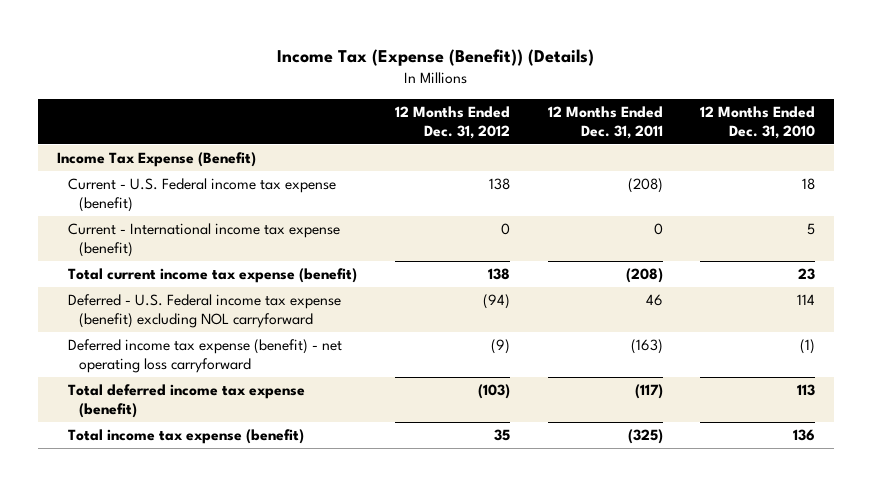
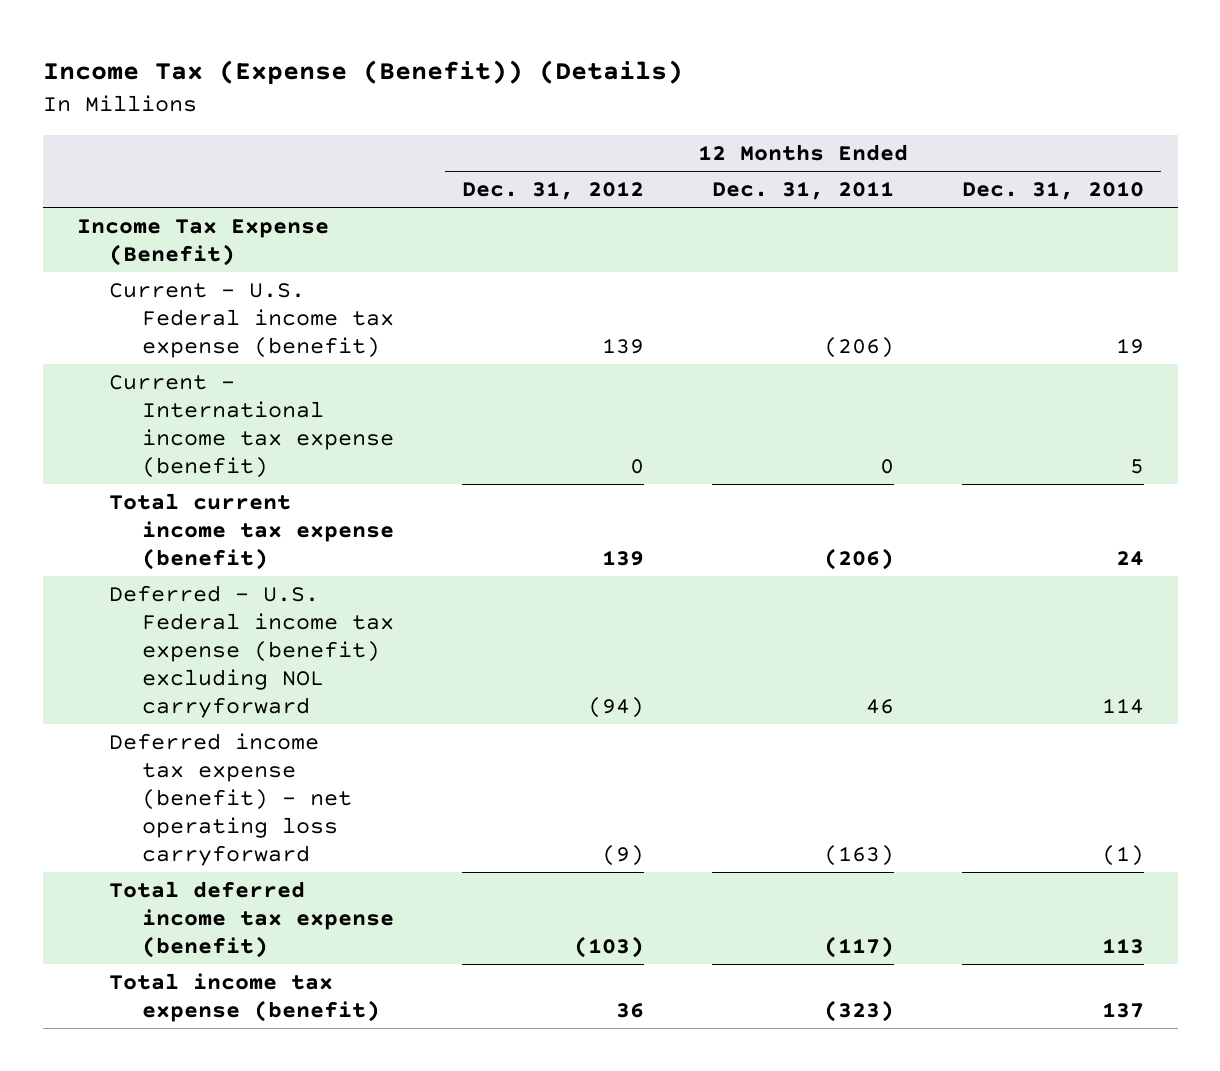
[488,178,510,191] 138 -> [601,338,644,355] 139
[627,178,663,194] (208) -> [823,337,894,359] (206)
[802,178,816,191] 18 -> [1115,338,1144,355] 19
[487,268,510,281] 138 -> [601,550,644,567] 139
[625,268,663,284] (208) -> [823,548,894,571] (206)
[798,268,816,281] 23 -> [1115,551,1144,566] 24
[493,429,510,442] 35 -> [615,1003,644,1019] 36
[627,429,663,445] (325) -> [823,1000,894,1023] (323)
[793,429,816,442] 136 -> [1101,1002,1144,1019] 137

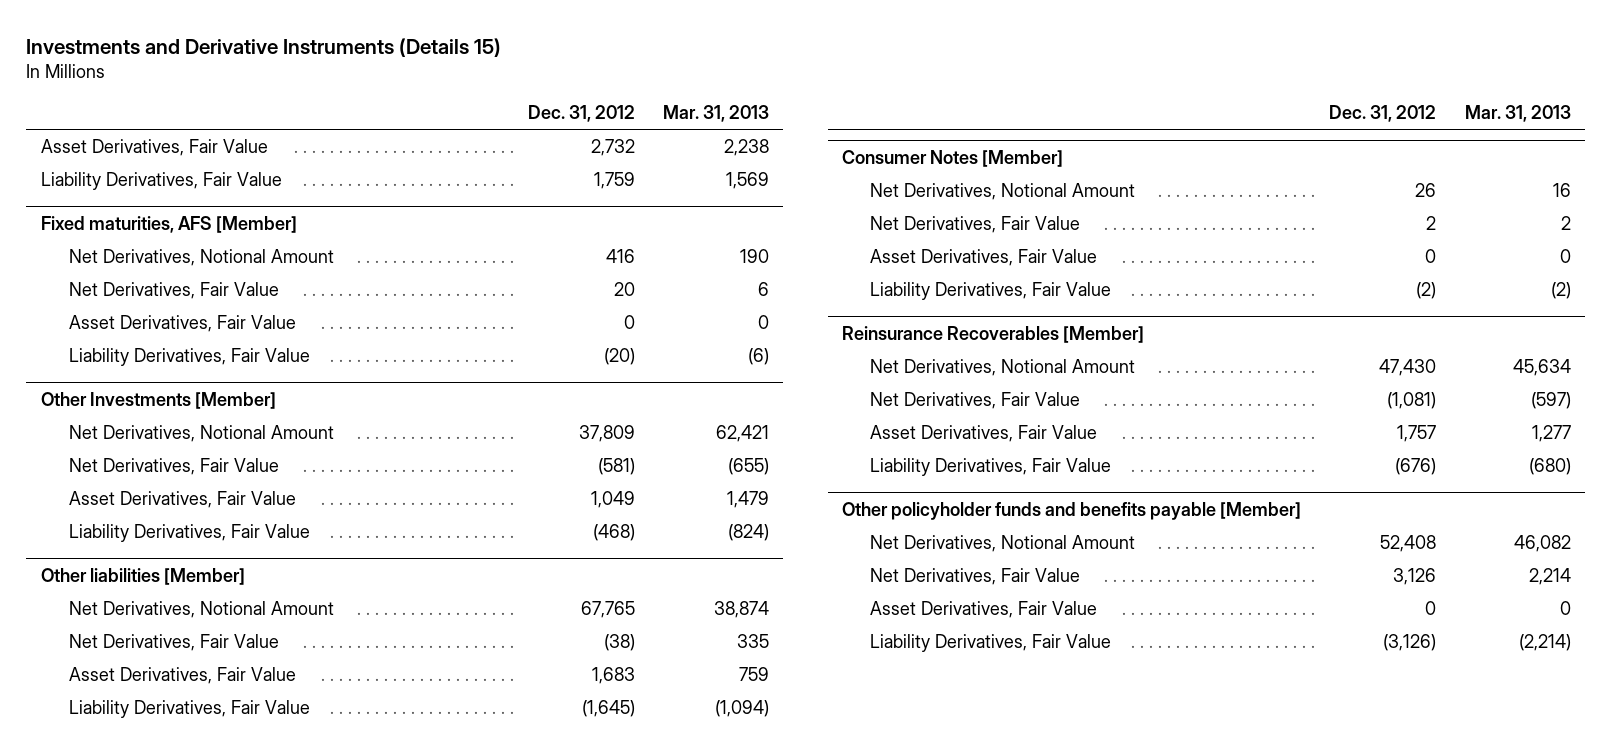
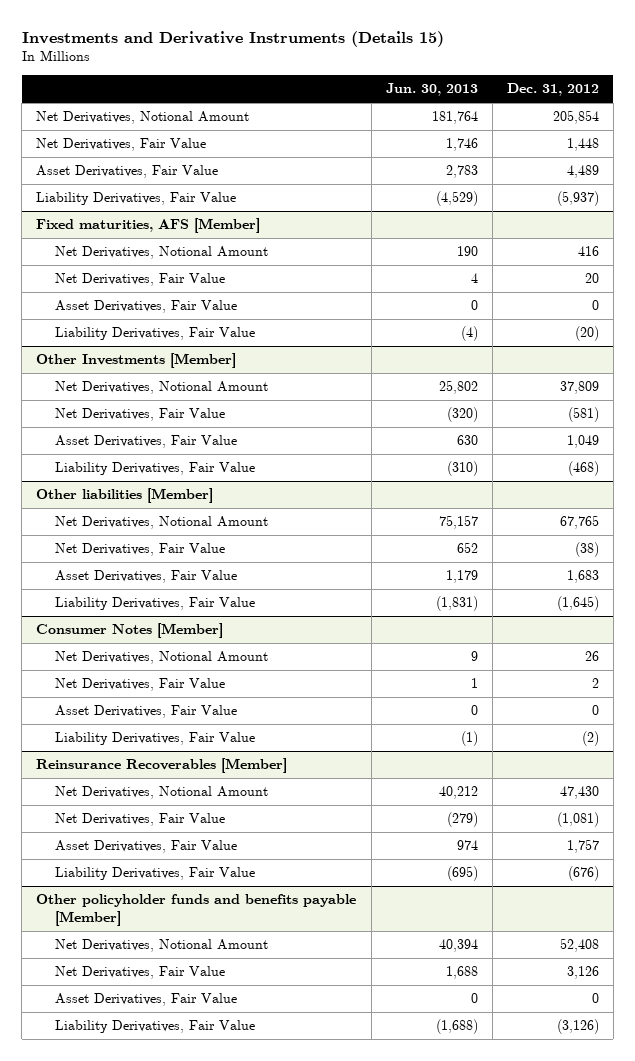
[663,105,770,123] Mar. 31, 2013 -> none
none -> [385,83,478,97] Jun. 30, 2013
none -> [36,111,250,125] Net Derivatives, Notional Amount
none -> [36,138,207,152] Net Derivatives, Fair Value
[590,138,635,156] 2,732 -> [566,165,599,179] 4,489
[593,171,635,189] 1,759 -> [556,191,599,207] (5,937)

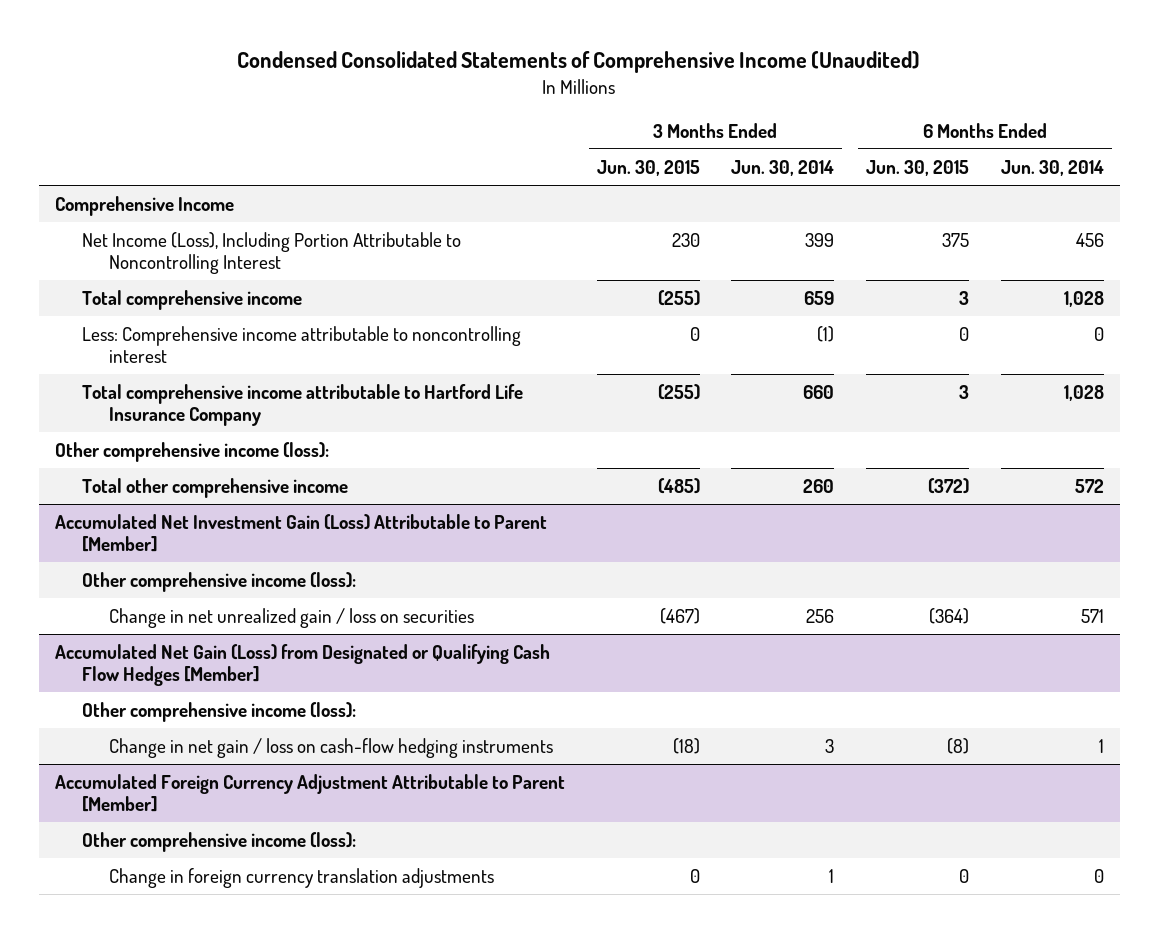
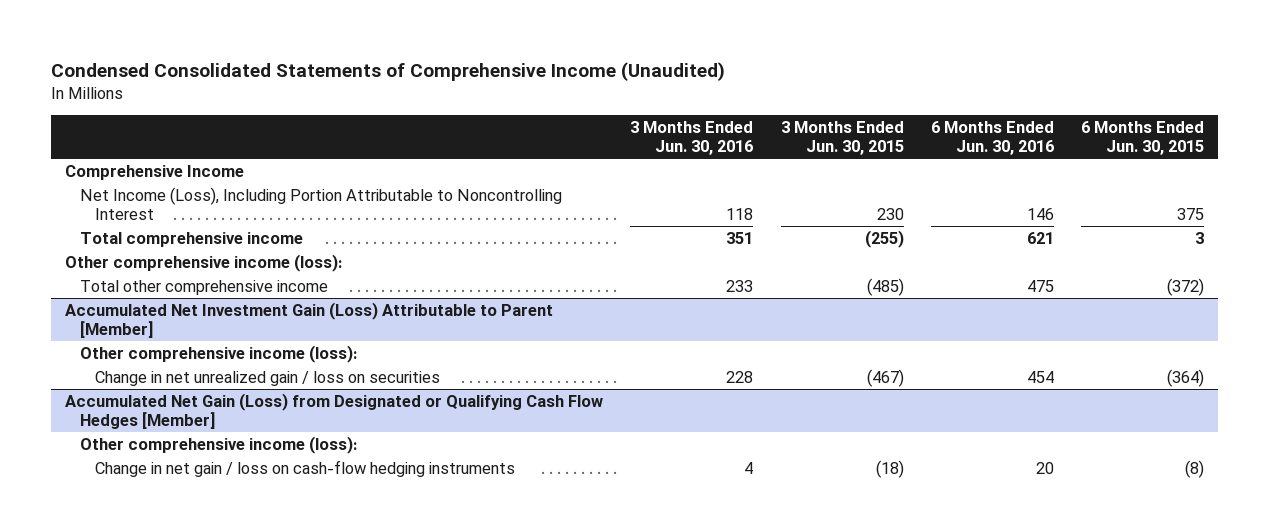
[731,159,835,176] Jun. 30, 2014 -> none
[1001,159,1105,176] Jun. 30, 2014 -> none
none -> [630,120,754,155] 3 Months Ended Jun. 30, 2016
none -> [931,120,1055,155] 6 Months Ended Jun. 30, 2016
[82,325,522,363] Less: Comprehensive income attributable to noncontrolling interest -> none
[82,383,524,426] Total comprehensive income attributable to Hartford Life Insurance Company -> none
[54,773,565,812] Accumulated Foreign Currency Adjustment Attributable to Parent [Member] -> none
[82,831,357,852] Other comprehensive income (loss): -> none
[109,867,495,888] Change in foreign currency translation adjustments -> none

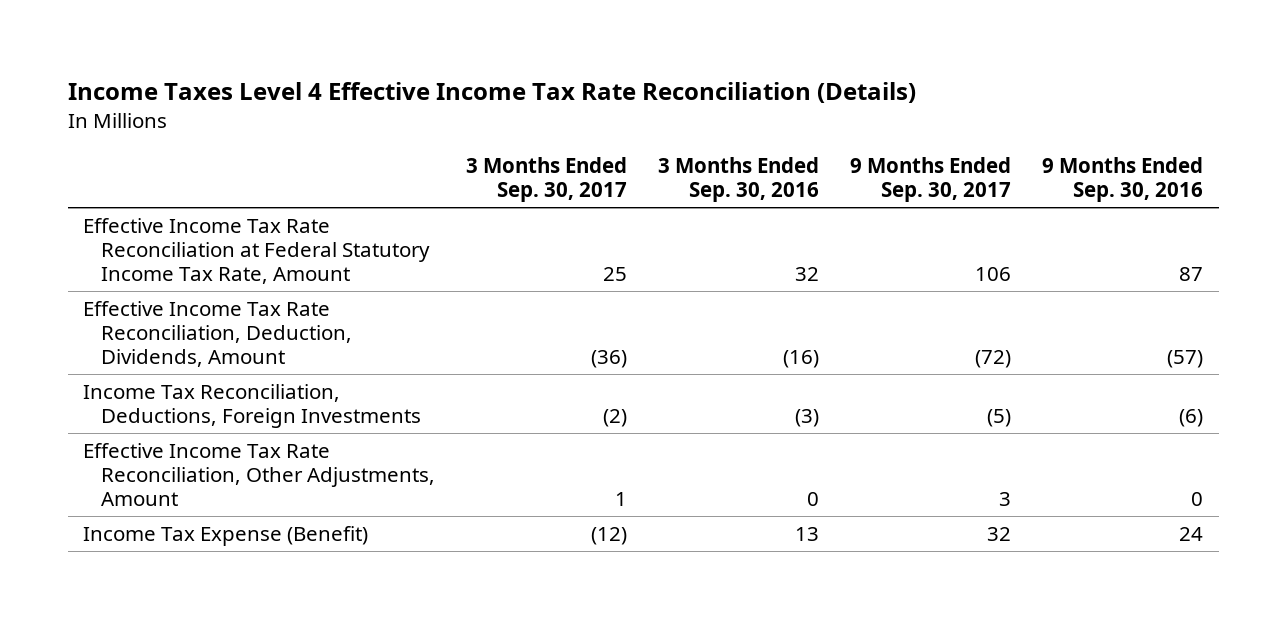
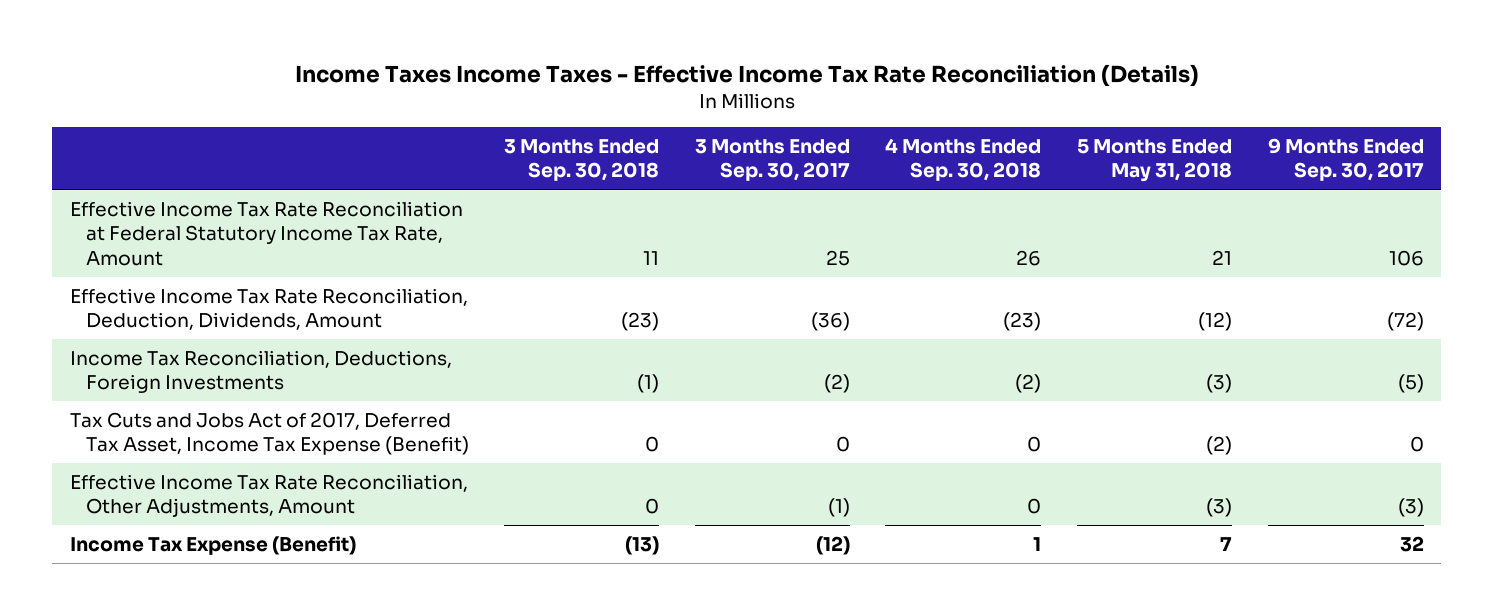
[67,81,916,103] Income Taxes Level 4 Effective Income Tax Rate Reconciliation (Details) -> [294,63,1199,87] Income Taxes Income Taxes - Effective Income Tax Rate Reconciliation (Details)
[658,157,820,203] 3 Months Ended Sep. 30, 2016 -> none
[1042,157,1204,203] 9 Months Ended Sep. 30, 2016 -> none
none -> [504,138,660,182] 3 Months Ended Sep. 30, 2018
none -> [885,137,1042,182] 4 Months Ended Sep. 30, 2018
none -> [1077,138,1233,183] 5 Months Ended May 31, 2018
none -> [70,411,469,456] Tax Cuts and Jobs Act of 2017, Deferred Tax Asset, Income Tax Expense (Benefit)
[615,491,628,506] 1 -> [827,498,850,518] (1)
[999,491,1012,506] 3 -> [1397,498,1424,518] (3)

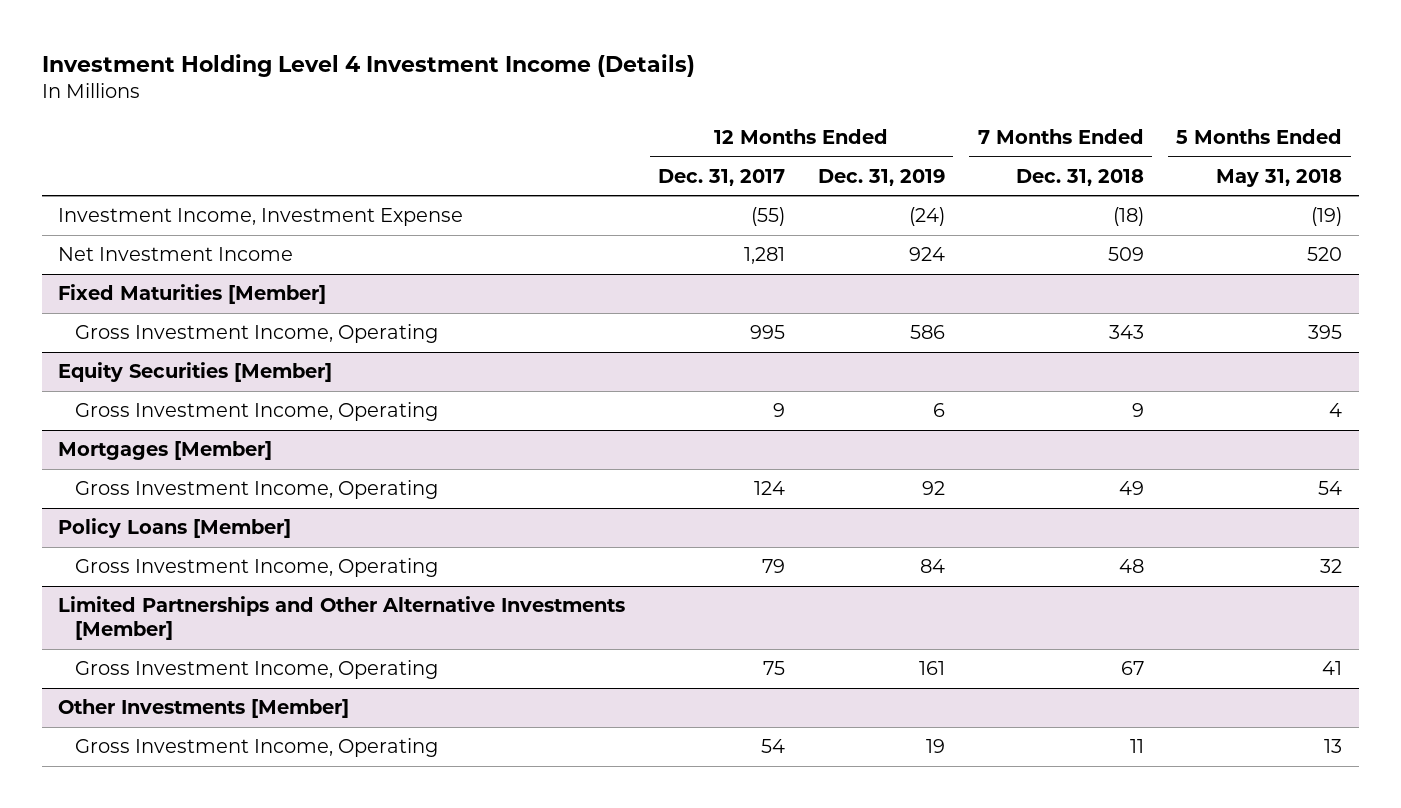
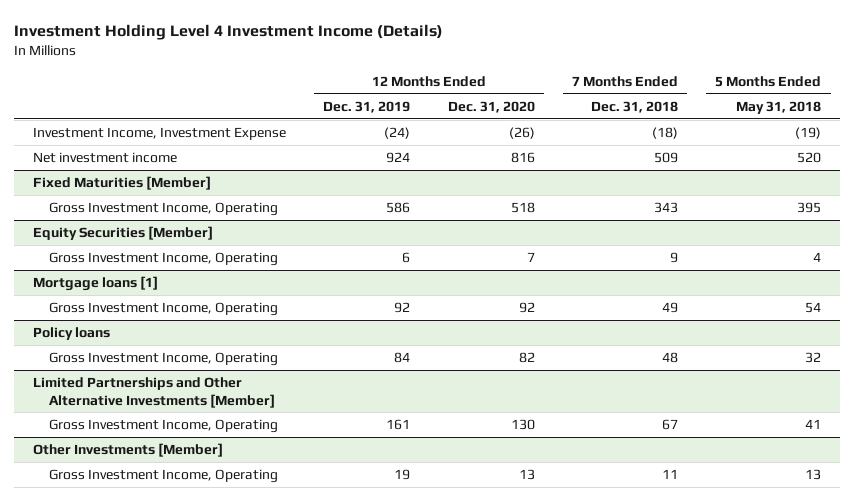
[658,168,786,186] Dec. 31, 2017 -> none
none -> [447,100,535,113] Dec. 31, 2020
[58,247,294,262] Net Investment Income -> [32,151,177,163] Net investment income
[58,441,273,461] Mortgages [Member] -> [32,275,158,291] Mortgage loans [1]
[58,518,292,539] Policy Loans [Member] -> [32,326,110,340] Policy loans

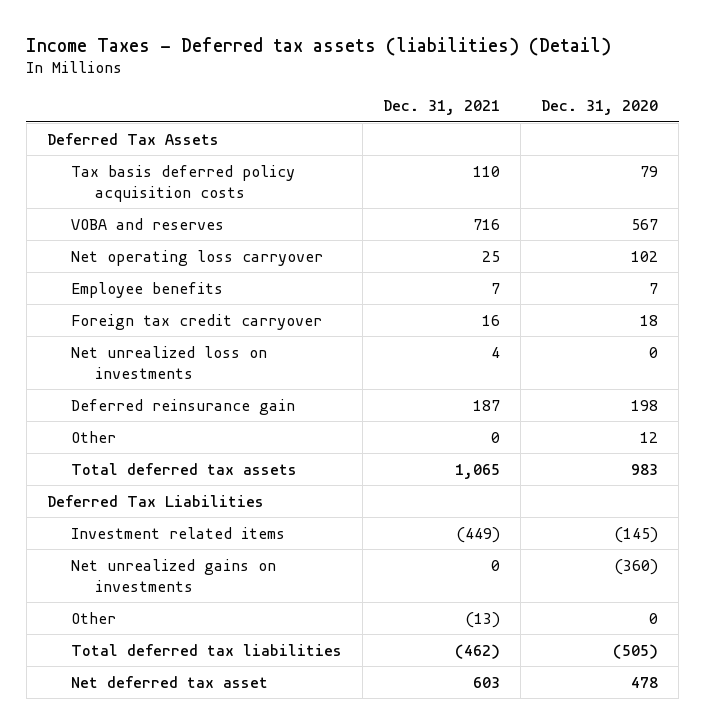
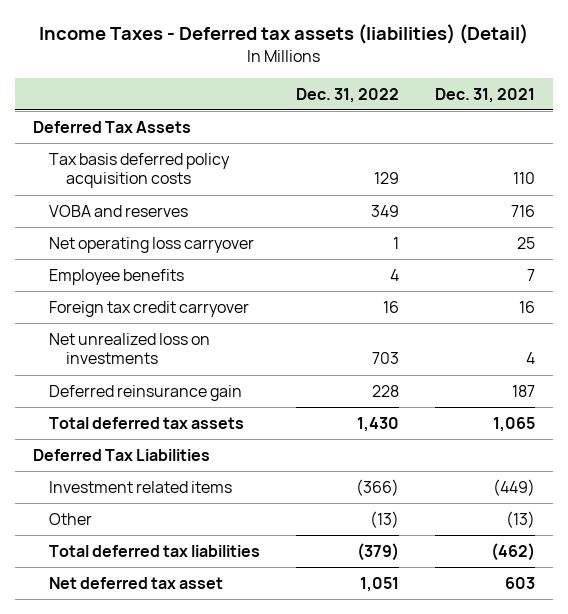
[540,100,658,116] Dec. 31, 2020 -> none
none -> [296,87,400,103] Dec. 31, 2022
[70,430,116,443] Other -> none
[70,558,276,592] Net unrealized gains on investments -> none

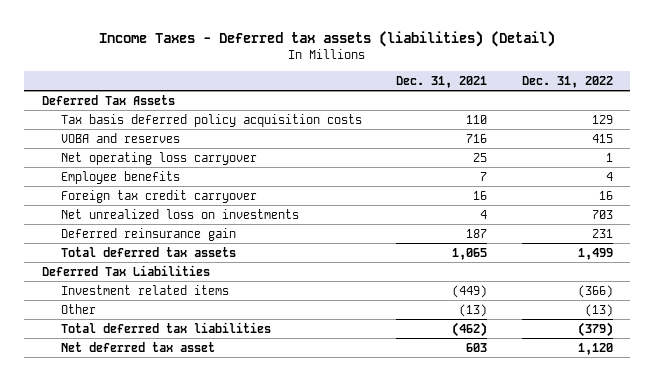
[371,204,400,217] 349 -> [591,133,613,143] 415
[372,384,400,397] 228 -> [591,228,613,238] 231
[357,416,400,432] 1,430 -> [577,247,613,260] 1,499
[360,576,400,592] 1,051 -> [577,342,613,355] 1,120

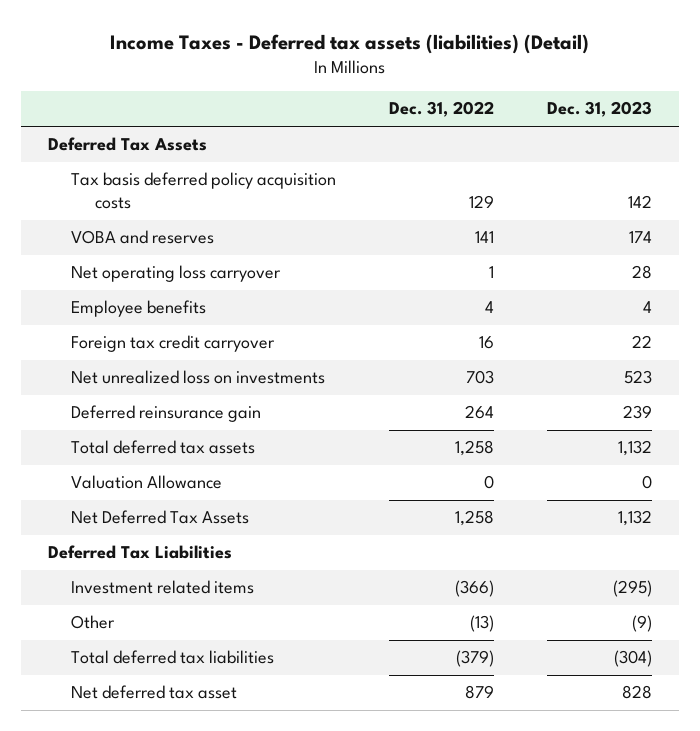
[396,76,488,89] Dec. 31, 2021 -> none
none -> [547,101,653,118] Dec. 31, 2023
[591,133,613,143] 415 -> [475,231,495,244] 141
[591,228,613,238] 231 -> [465,405,495,420] 264
[577,247,613,260] 1,499 -> [455,440,495,457] 1,258
none -> [71,475,223,490] Valuation Allowance
none -> [71,510,250,525] Net Deferred Tax Assets
[577,342,613,355] 1,120 -> [465,685,495,700] 879

